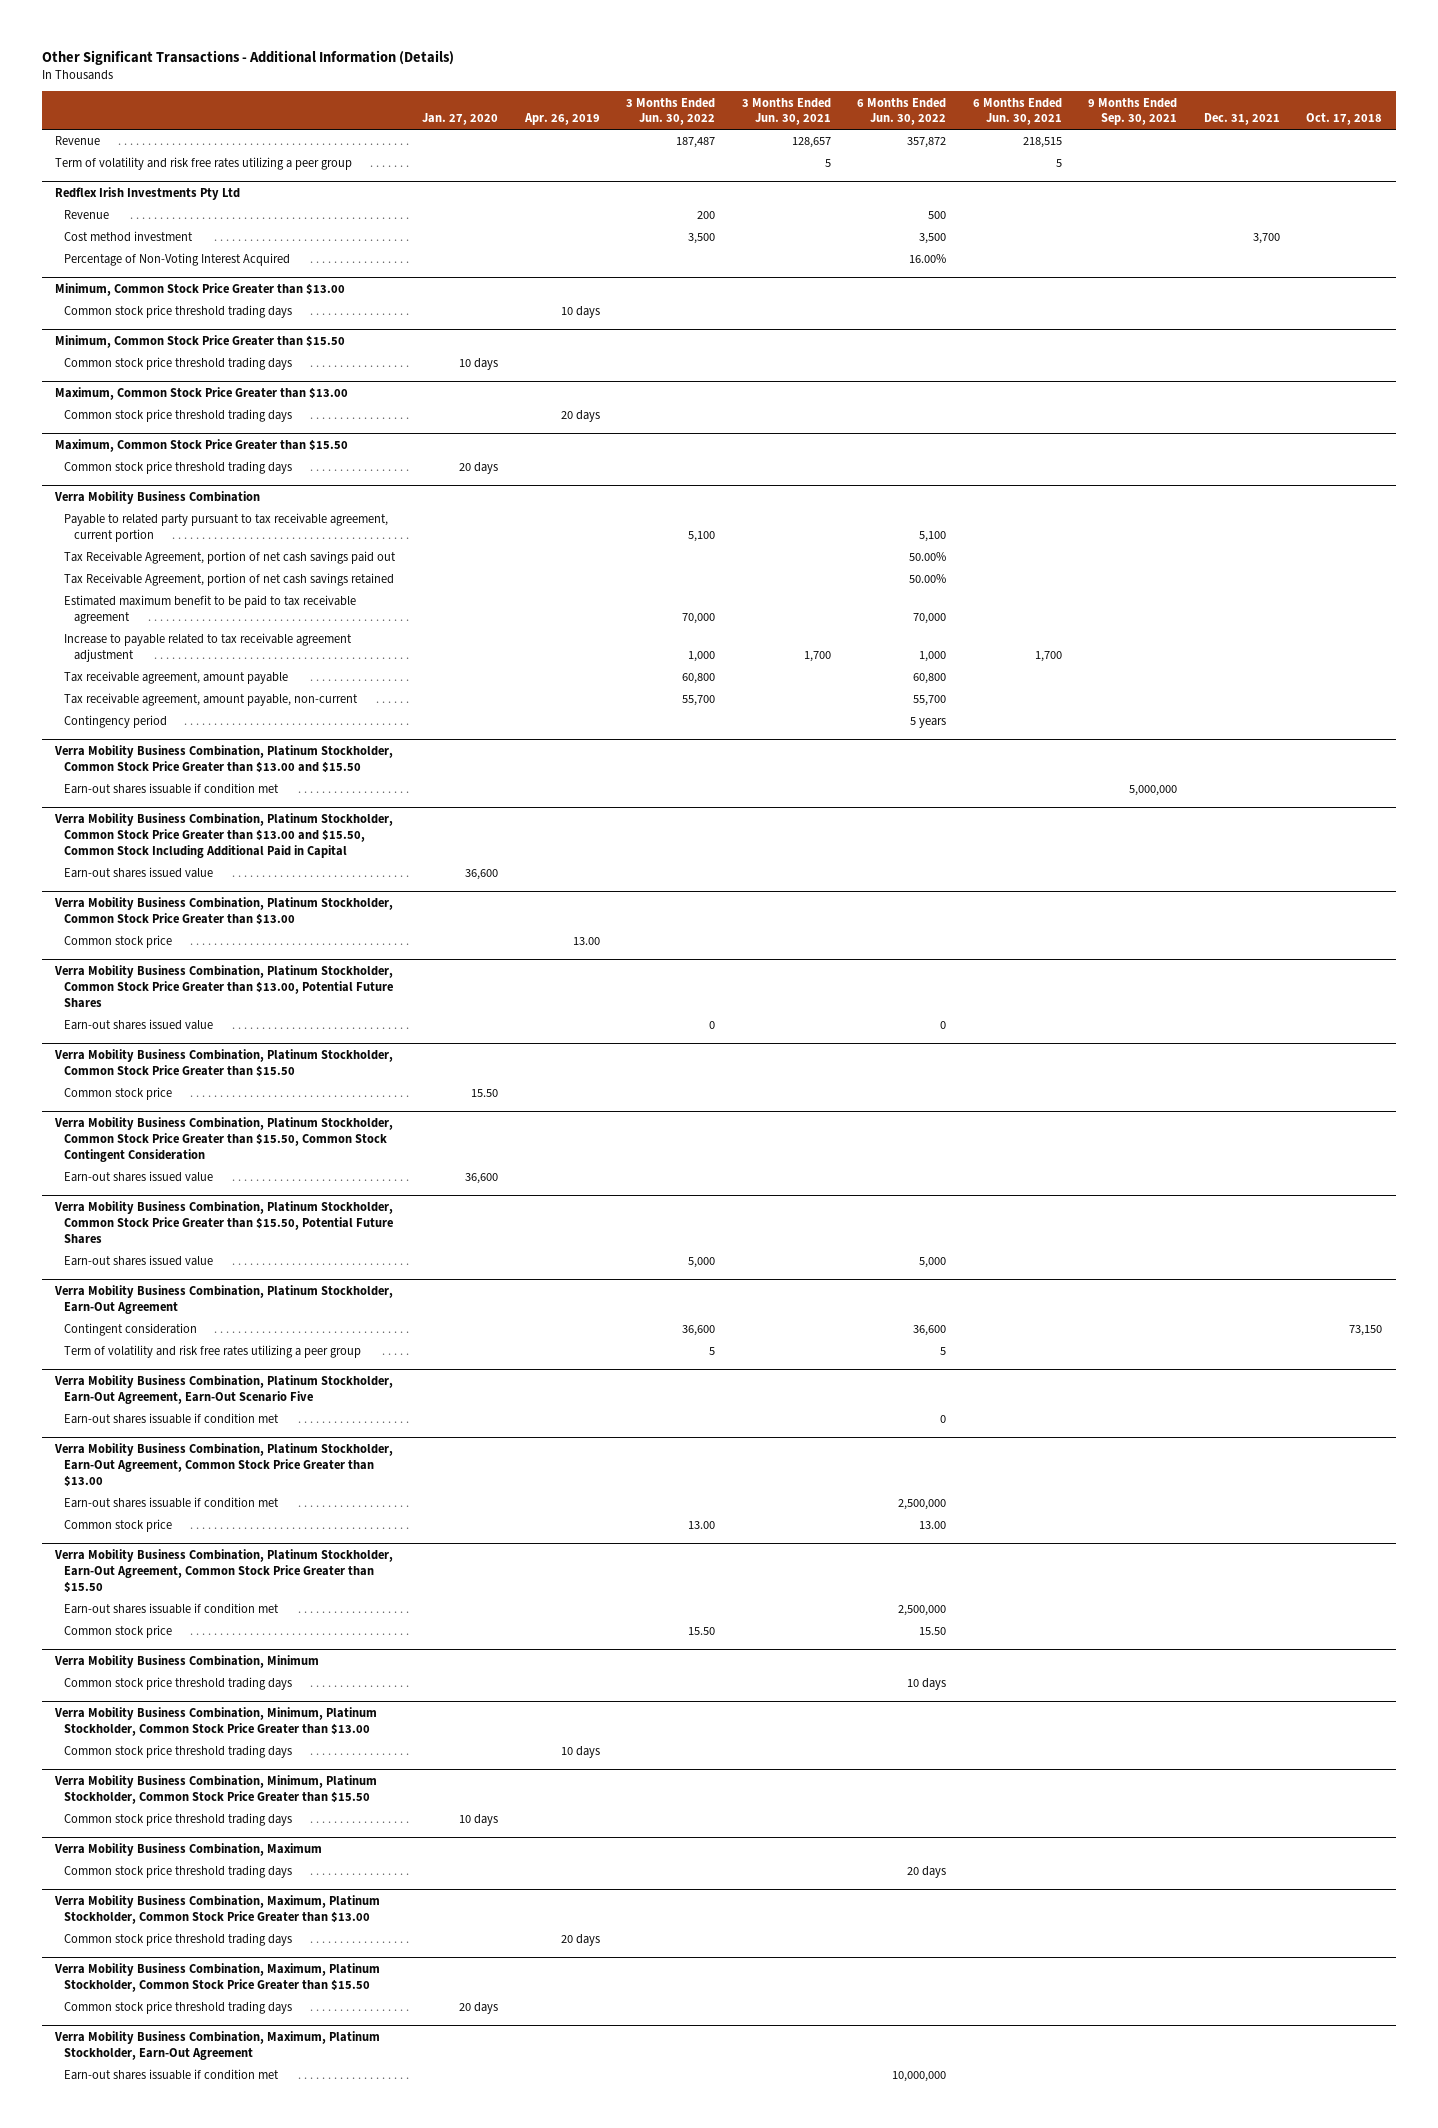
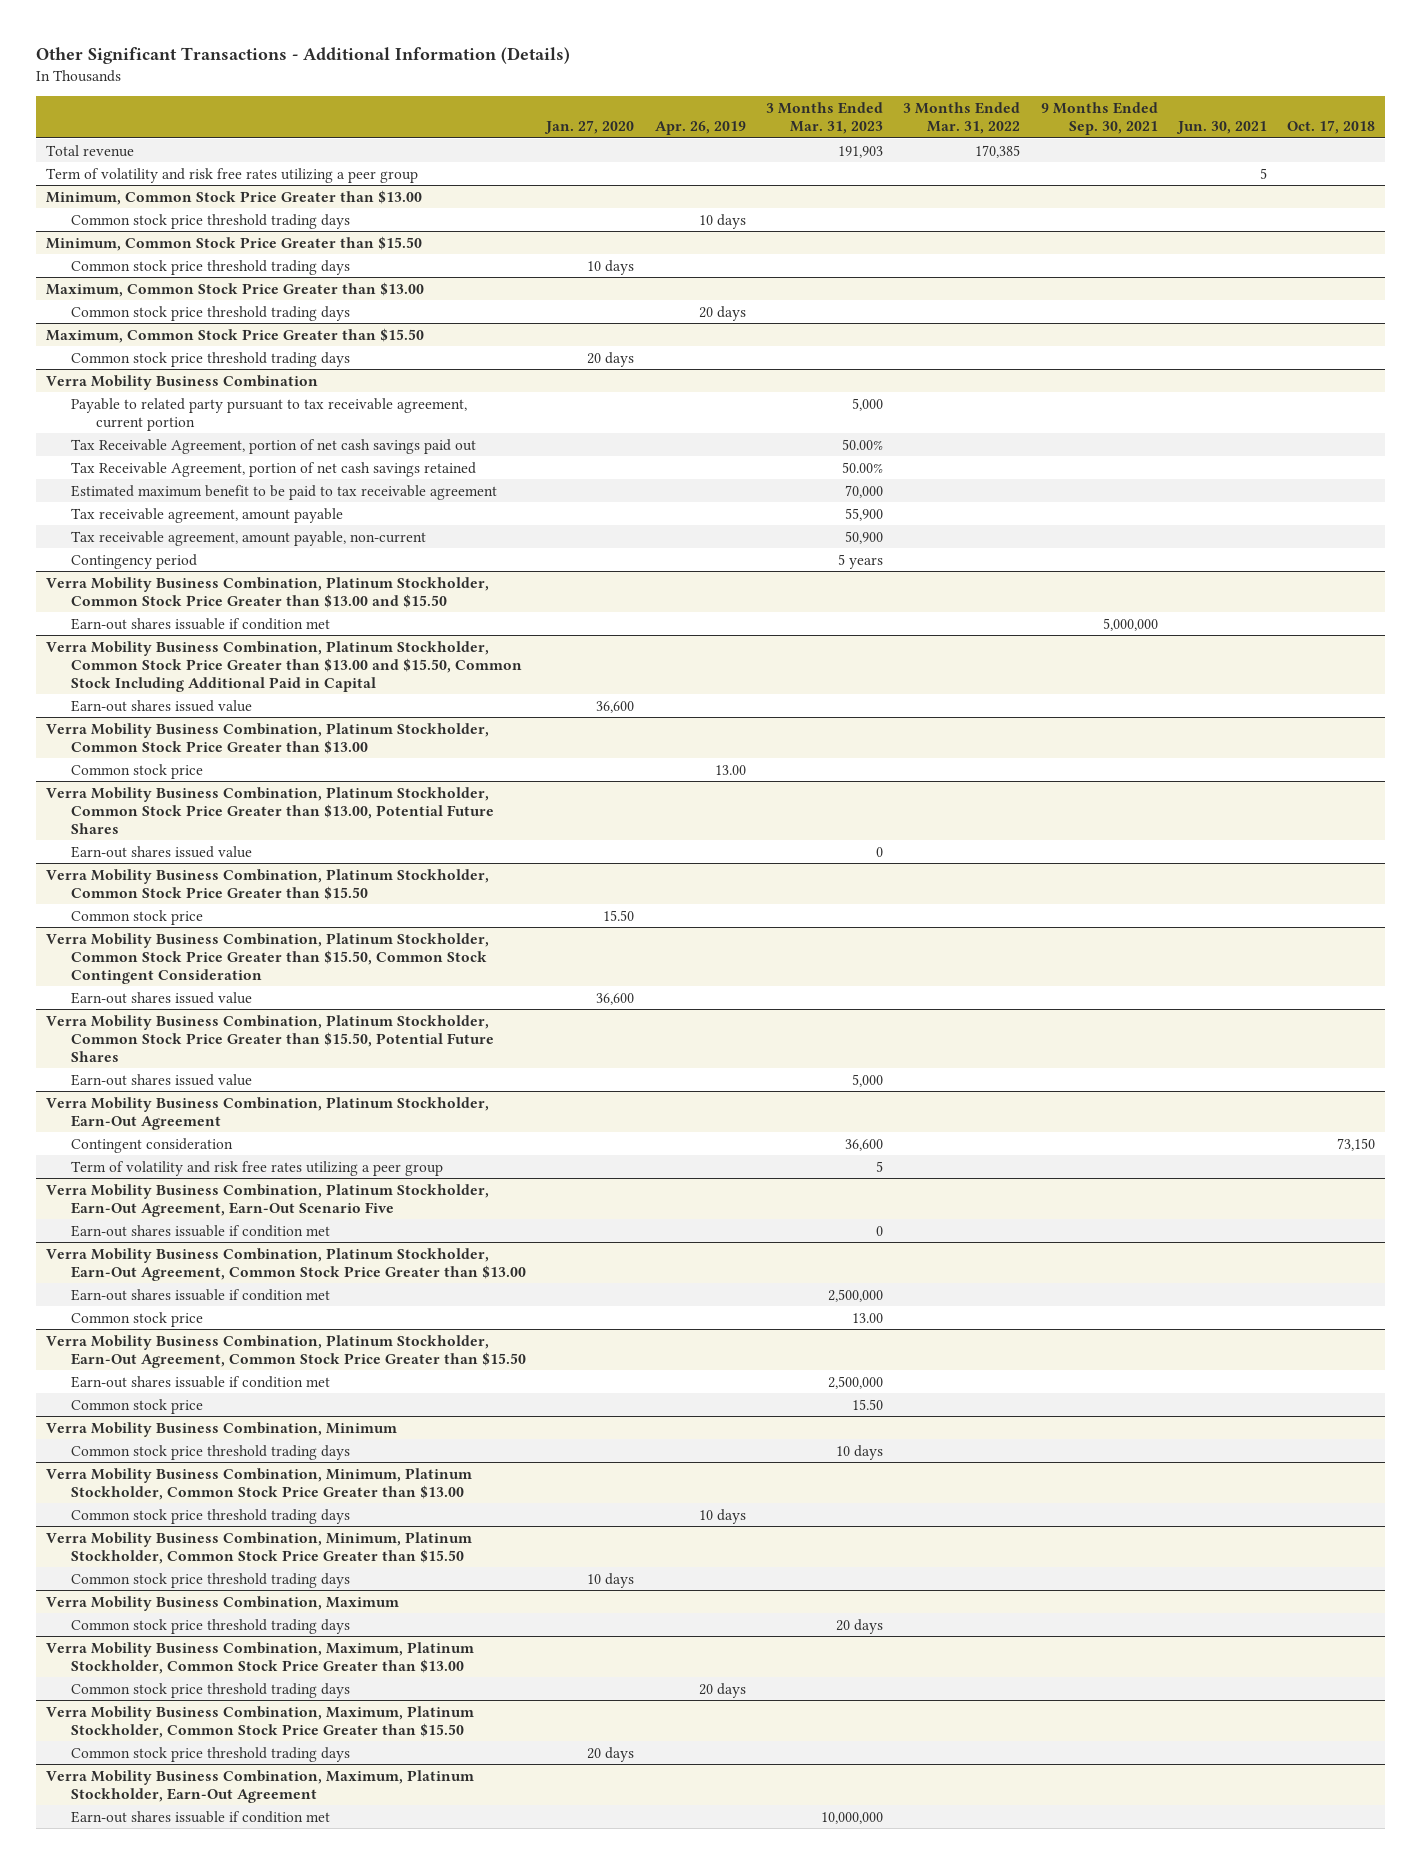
[626,97,716,126] 3 Months Ended Jun. 30, 2022 -> none
[741,97,831,126] 3 Months Ended Jun. 30, 2021 -> none
[857,97,947,126] 6 Months Ended Jun. 30, 2022 -> none
[972,97,1062,126] 6 Months Ended Jun. 30, 2021 -> none
[1203,113,1280,126] Dec. 31, 2021 -> none
none -> [765,102,883,135] 3 Months Ended Mar. 31, 2023
none -> [903,102,1021,135] 3 Months Ended Mar. 31, 2022
none -> [1175,121,1267,135] Jun. 30, 2021
[55,136,101,146] Revenue -> [46,144,135,157] Total revenue
[55,187,241,201] Redflex Irish Investments Pty Ltd -> none
[64,210,110,220] Revenue -> none
[64,231,194,243] Cost method investment -> none
[64,253,291,267] Percentage of Non-Voting Interest Acquired -> none
[64,633,353,663] Increase to payable related to tax receivable agreement adjustment -> none

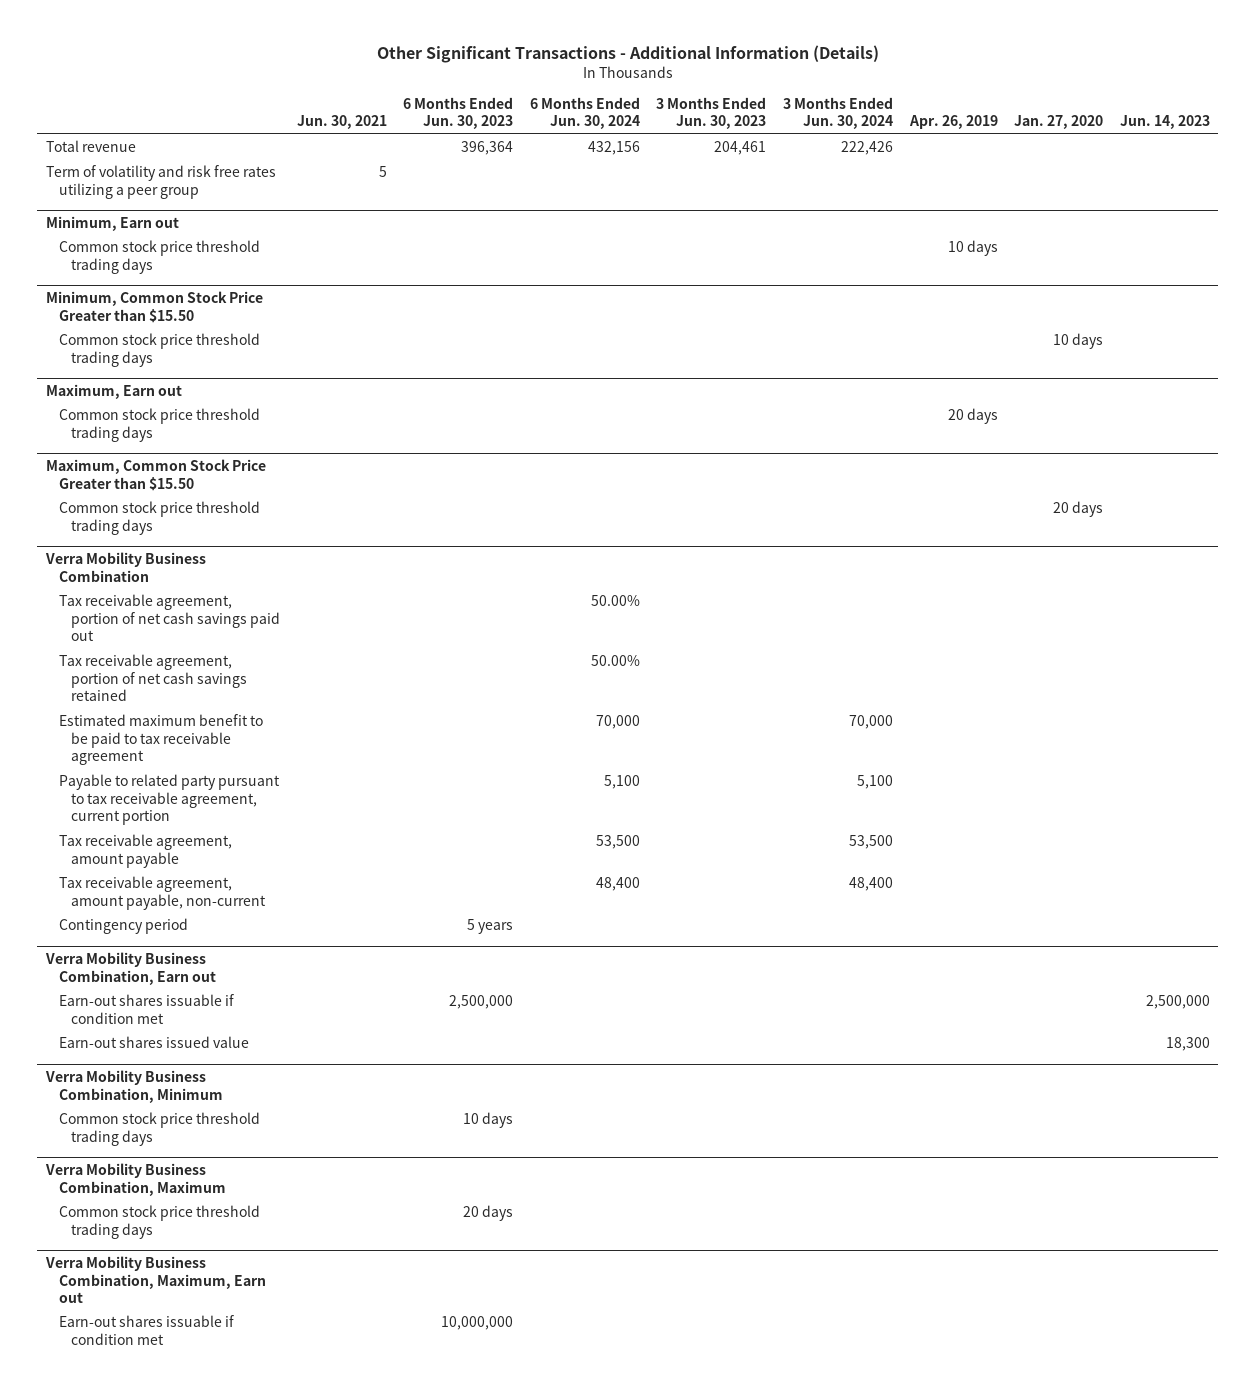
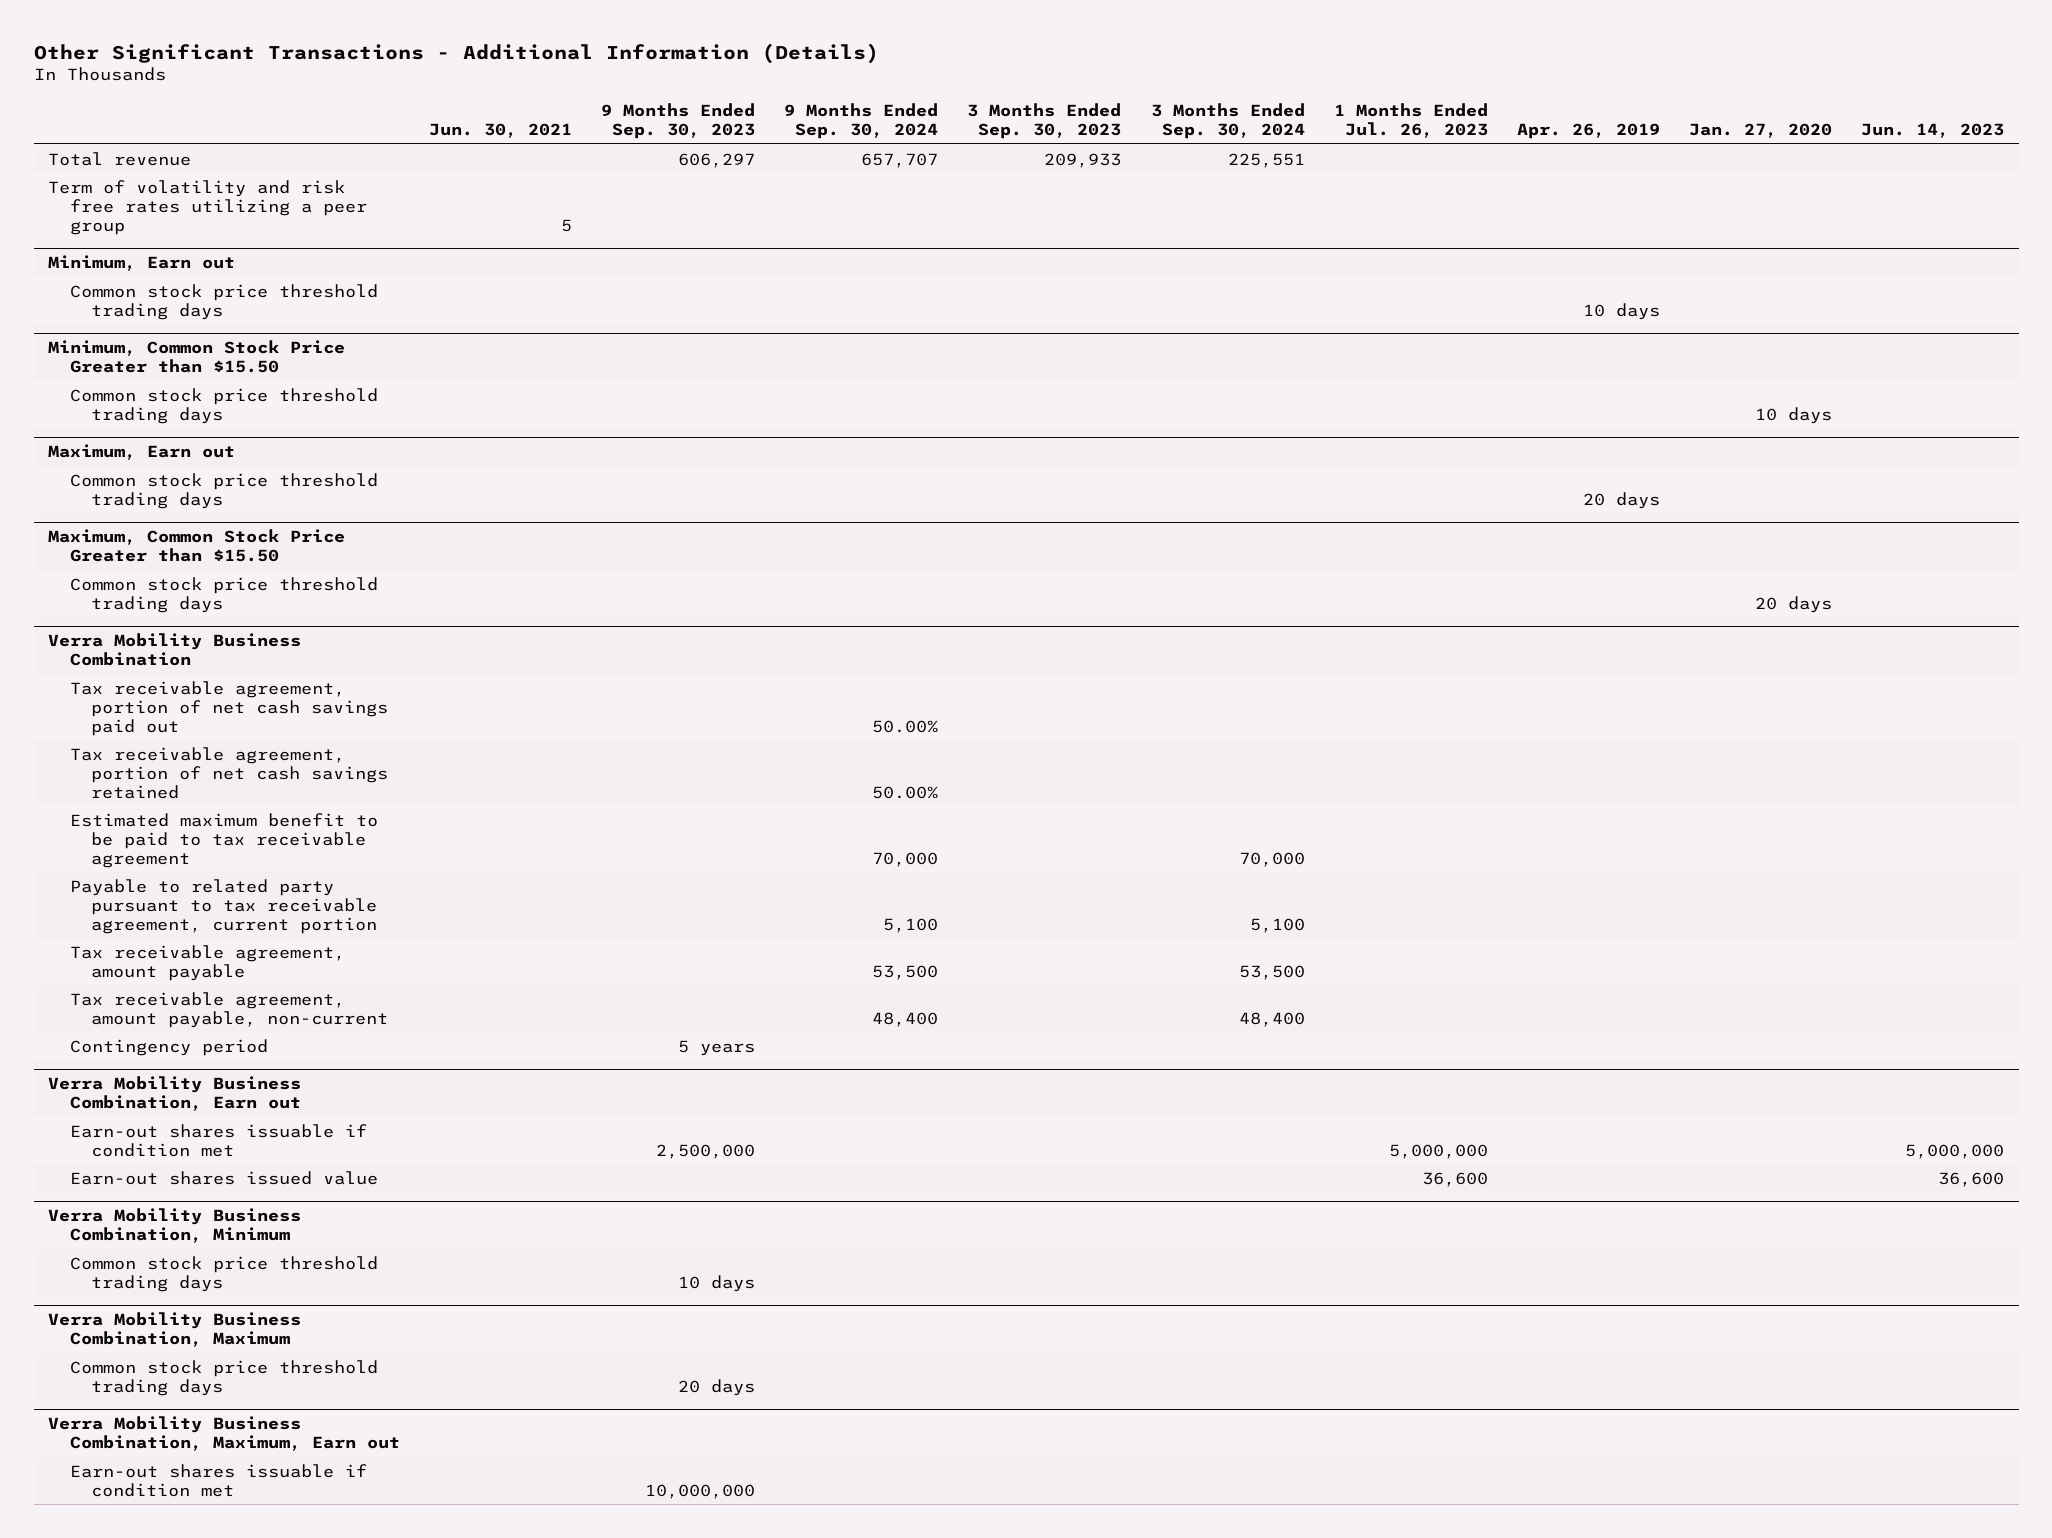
[403,96,514,130] 6 Months Ended Jun. 30, 2023 -> none
[529,96,640,130] 6 Months Ended Jun. 30, 2024 -> none
[656,96,767,130] 3 Months Ended Jun. 30, 2023 -> none
[783,96,894,130] 3 Months Ended Jun. 30, 2024 -> none
none -> [601,103,756,140] 9 Months Ended Sep. 30, 2023
none -> [784,103,939,140] 9 Months Ended Sep. 30, 2024
none -> [967,103,1122,140] 3 Months Ended Sep. 30, 2023
none -> [1150,103,1305,140] 3 Months Ended Sep. 30, 2024
none -> [1333,103,1488,139] 1 Months Ended Jul. 26, 2023
[1145,995,1210,1010] 2,500,000 -> [1905,1143,2005,1159] 5,000,000
[1165,1037,1210,1052] 18,300 -> [1938,1171,2005,1187] 36,600

